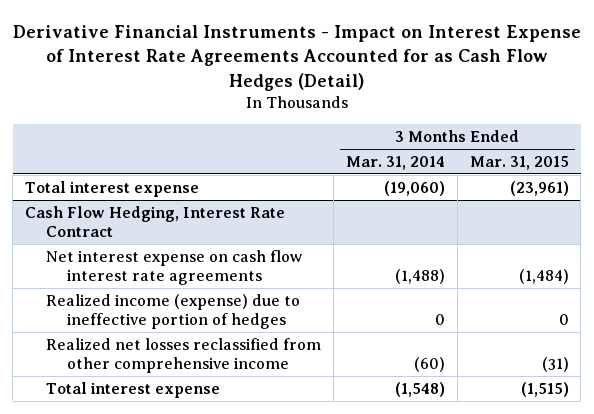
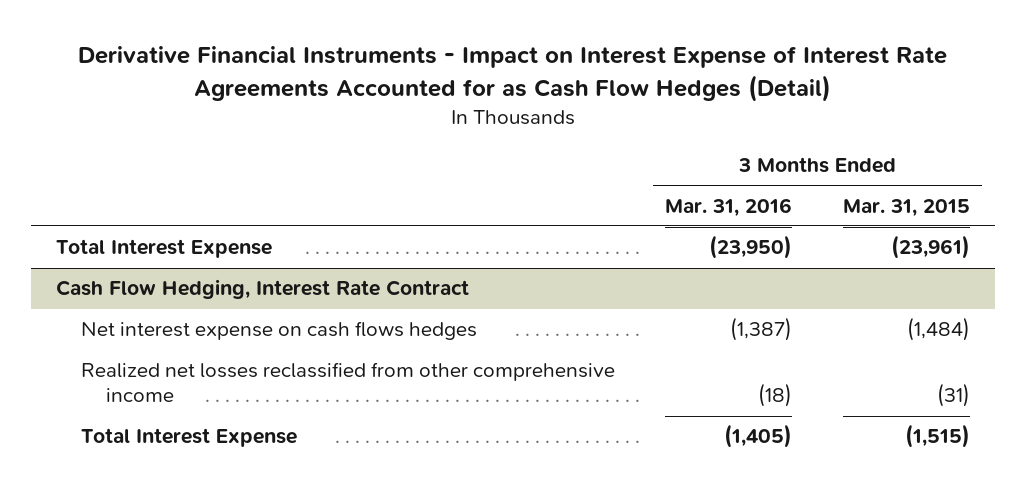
[345,155,445,170] Mar. 31, 2014 -> none
none -> [665,197,793,217] Mar. 31, 2016
[25,180,200,197] Total interest expense -> [55,239,272,259] Total Interest Expense
[46,293,301,329] Realized income (expense) due to ineffective portion of hedges -> none
[46,249,303,285] Net interest expense on cash flow interest rate agreements -> [81,321,478,341] Net interest expense on cash flows hedges
[46,381,221,398] Total interest expense -> [81,428,298,448] Total Interest Expense

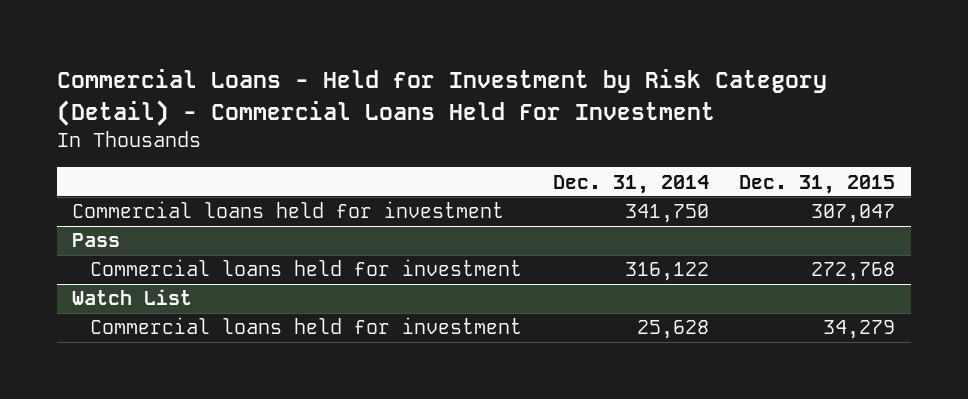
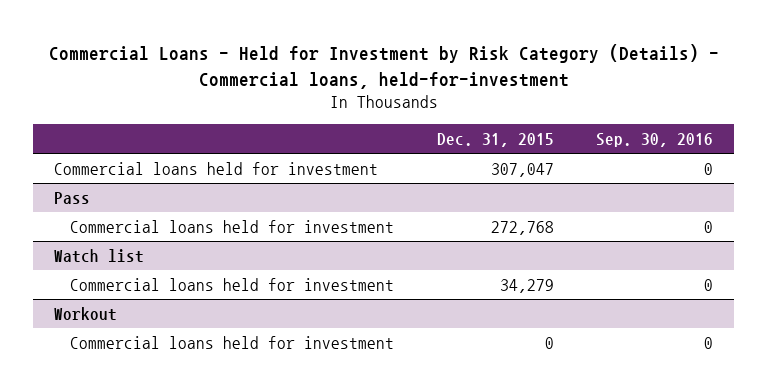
[56,69,827,126] Commercial Loans - Held for Investment by Risk Category (Detail) - Commercial Loans Held For Investment -> [48,44,719,89] Commercial Loans - Held for Investment by Risk Category (Details) - Commercial loans, held-for-investment
[552,174,709,194] Dec. 31, 2014 -> none
none -> [596,132,714,147] Sep. 30, 2016
[72,289,193,306] Watch List -> [54,248,145,263] Watch list
none -> [54,306,118,321] Workout
none -> [70,335,395,349] Commercial loans held for investment

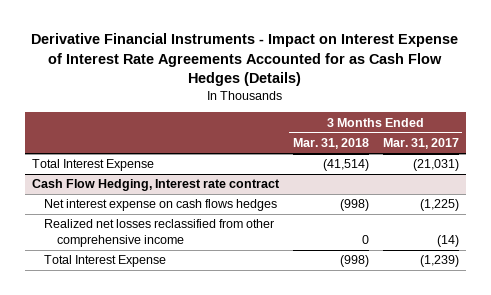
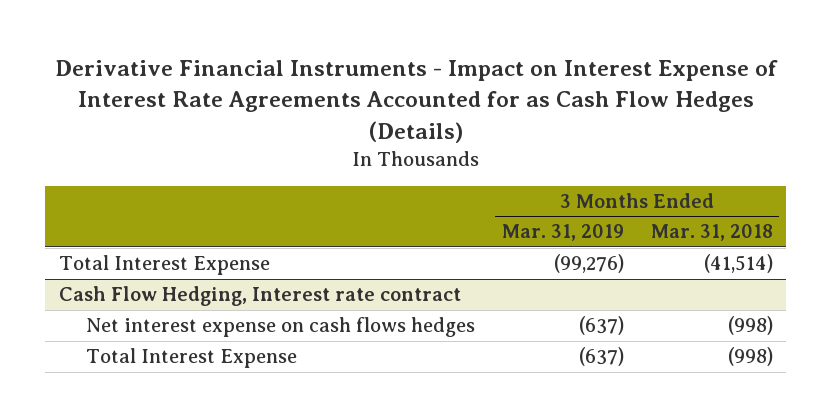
[382,138,459,150] Mar. 31, 2017 -> none
none -> [501,224,624,242] Mar. 31, 2019
[44,219,275,247] Realized net losses reclassified from other comprehensive income -> none

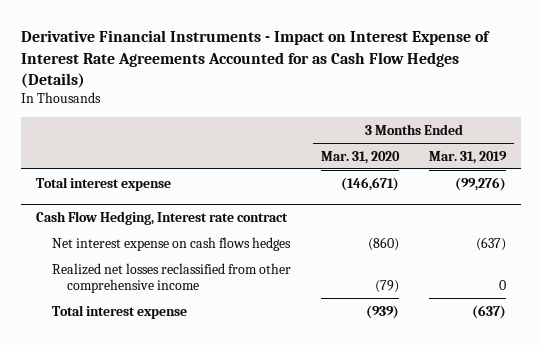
[650,224,773,242] Mar. 31, 2018 -> none
none -> [321,150,401,164] Mar. 31, 2020
[58,255,270,276] Total Interest Expense -> [36,176,172,191] Total interest expense
none -> [51,262,291,294] Realized net losses reclassified from other comprehensive income
[86,348,298,369] Total Interest Expense -> [51,304,187,319] Total interest expense

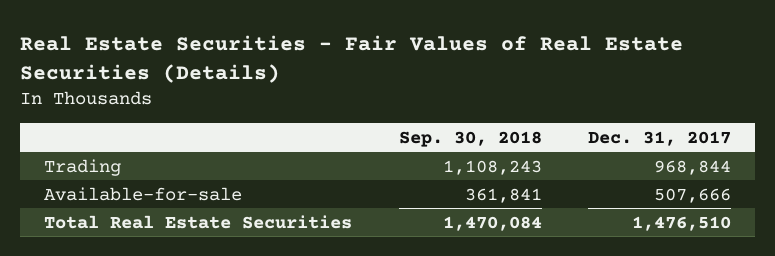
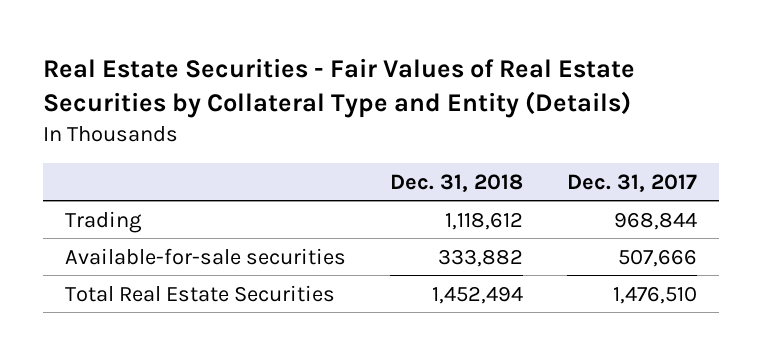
[20,34,684,83] Real Estate Securities - Fair Values of Real Estate Securities (Details) -> [42,57,635,119] Real Estate Securities - Fair Values of Real Estate Securities by Collateral Type and Entity (Details)
[398,130,542,147] Sep. 30, 2018 -> none
none -> [389,173,523,192] Dec. 31, 2018
[43,186,242,201] Available-for-sale -> [64,247,346,265] Available-for-sale securities

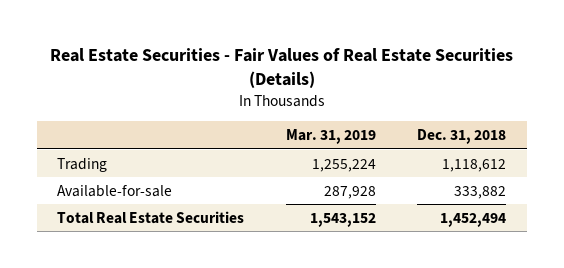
[42,57,635,119] Real Estate Securities - Fair Values of Real Estate Securities by Collateral Type and Entity (Details) -> [49,47,513,88] Real Estate Securities - Fair Values of Real Estate Securities (Details)
[566,173,697,192] Dec. 31, 2017 -> none
none -> [285,129,376,145] Mar. 31, 2019
[64,247,346,265] Available-for-sale securities -> [57,184,173,197] Available-for-sale

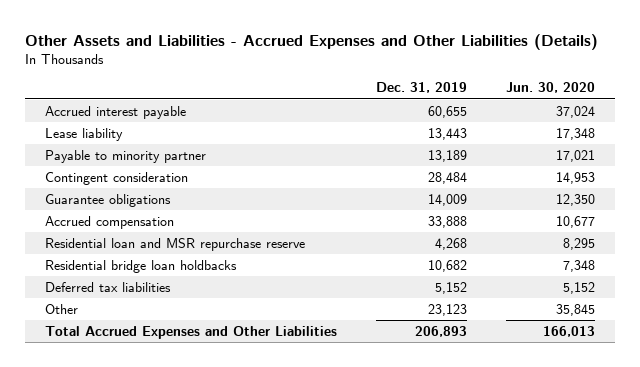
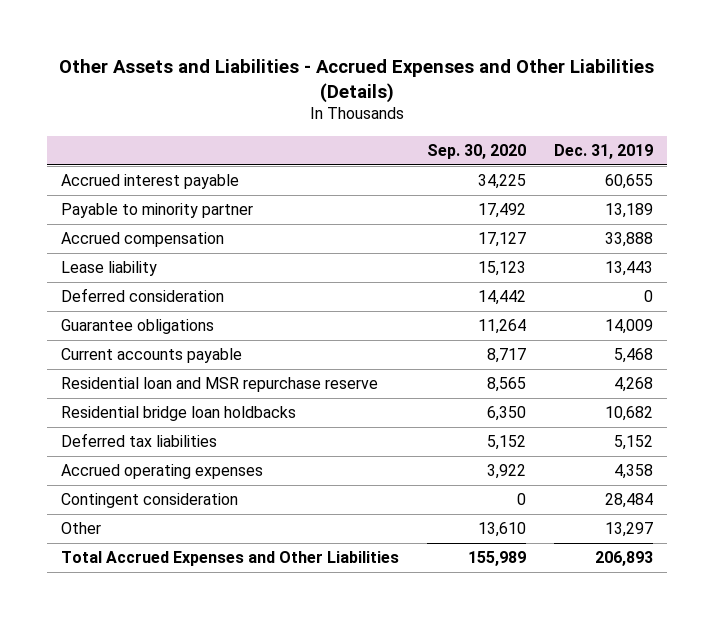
[506,82,596,94] Jun. 30, 2020 -> none
none -> [427,143,527,159] Sep. 30, 2020
[44,127,123,141] Lease liability -> [61,261,158,277] Lease liability
none -> [61,288,225,303] Deferred consideration
[44,193,171,207] Guarantee obligations -> [61,319,215,335] Guarantee obligations
none -> [61,348,243,364] Current accounts payable
none -> [61,464,264,480] Accrued operating expenses
[44,171,188,185] Contingent consideration -> [61,493,239,509] Contingent consideration
[428,303,468,316] 23,123 -> [605,522,654,538] 13,297

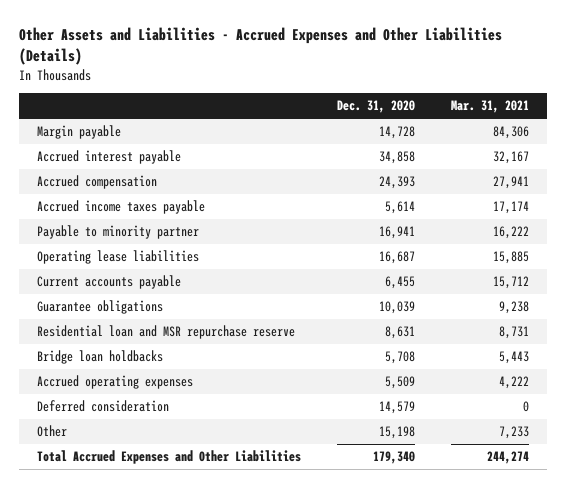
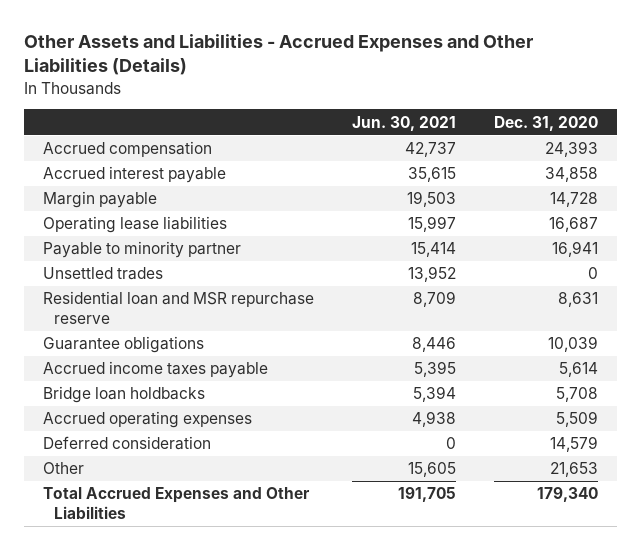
[450,100,529,114] Mar. 31, 2021 -> none
none -> [351,115,456,131] Jun. 30, 2021
[36,150,181,165] Accrued interest payable -> [42,166,226,184] Accrued interest payable
[36,125,121,140] Margin payable -> [42,191,157,209] Margin payable
[36,275,181,290] Current accounts payable -> none
[36,225,199,240] Payable to minority partner -> [42,241,241,259] Payable to minority partner
none -> [42,267,163,281] Unsettled trades
[36,300,163,315] Guarantee obligations -> [42,336,204,354] Guarantee obligations
[36,200,205,215] Accrued income taxes payable -> [42,361,268,379] Accrued income taxes payable
[378,426,415,440] 15,198 -> [550,462,599,478] 21,653

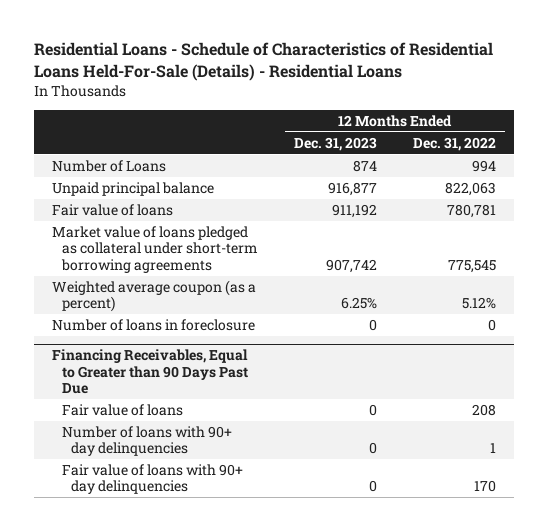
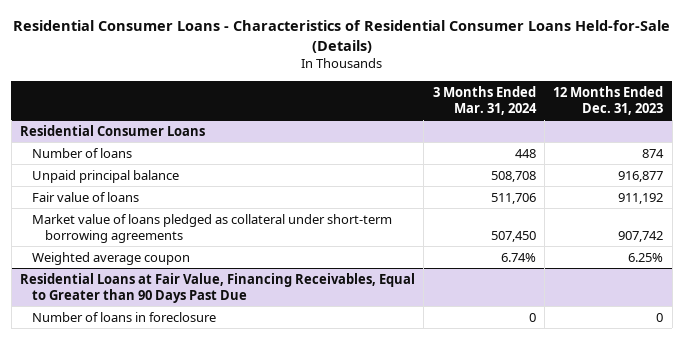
[33,42,493,81] Residential Loans - Schedule of Characteristics of Residential Loans Held-For-Sale (Details) - Residential Loans -> [12,20,670,54] Residential Consumer Loans - Characteristics of Residential Consumer Loans Held-for-Sale (Details)
[413,136,497,151] Dec. 31, 2022 -> none
none -> [432,85,537,115] 3 Months Ended Mar. 31, 2024
none -> [20,124,206,136] Residential Consumer Loans
[51,160,166,173] Number of Loans -> [32,147,133,158] Number of loans
[51,280,256,313] Weighted average coupon (as a percent) -> [32,251,191,265] Weighted average coupon
none -> [20,272,416,303] Residential Loans at Fair Value, Financing Receivables, Equal to Greater than 90 Days Past Due
[51,349,248,395] Financing Receivables, Equal to Greater than 90 Days Past Due -> none
[61,404,183,417] Fair value of loans -> none
[61,426,232,457] Number of loans with 90+ day delinquencies -> none
[61,464,243,495] Fair value of loans with 90+ day delinquencies -> none

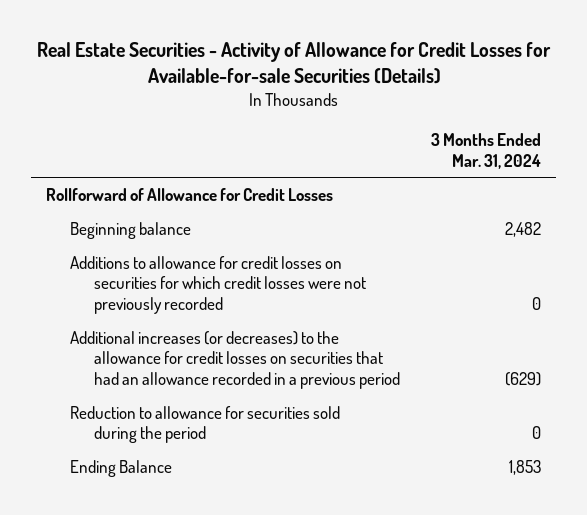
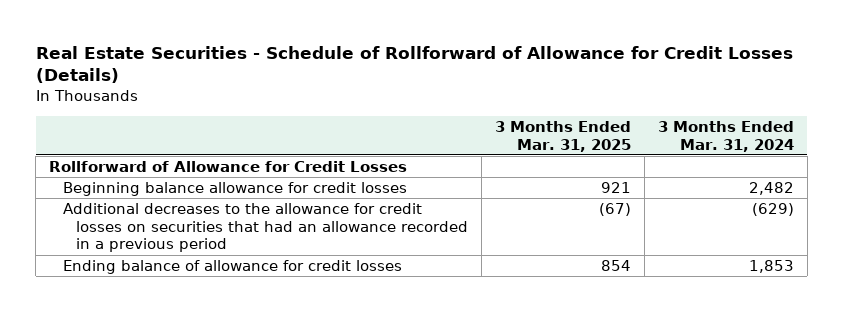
[36,42,551,85] Real Estate Securities - Activity of Allowance for Credit Losses for Available-for-sale Securities (Details) -> [35,45,793,84] Real Estate Securities - Schedule of Rollforward of Allowance for Credit Losses (Details)
none -> [495,120,632,152] 3 Months Ended Mar. 31, 2025
[70,256,366,314] Additions to allowance for credit losses on securities for which credit losses were not previously recorded -> none
[70,406,341,444] Reduction to allowance for securities sold during the period -> none
[70,222,192,240] Beginning balance -> [62,181,407,196] Beginning balance allowance for credit losses
[70,331,400,389] Additional increases (or decreases) to the allowance for credit losses on securities that had an allowance recorded in a previous period -> [62,202,469,253] Additional decreases to the allowance for credit losses on securities that had an allowance recorded in a previous period
[70,460,173,478] Ending Balance -> [62,259,402,274] Ending balance of allowance for credit losses

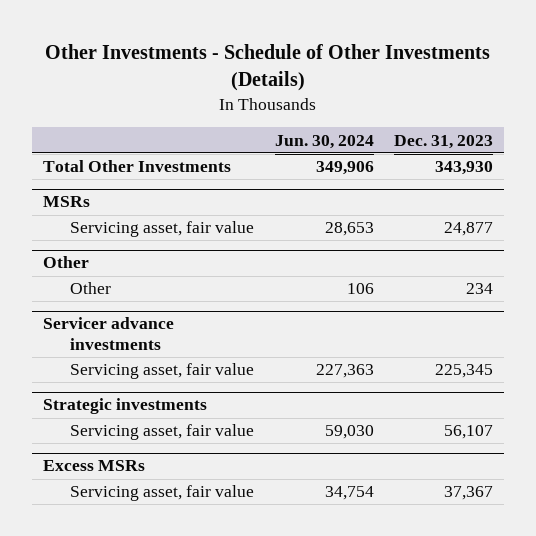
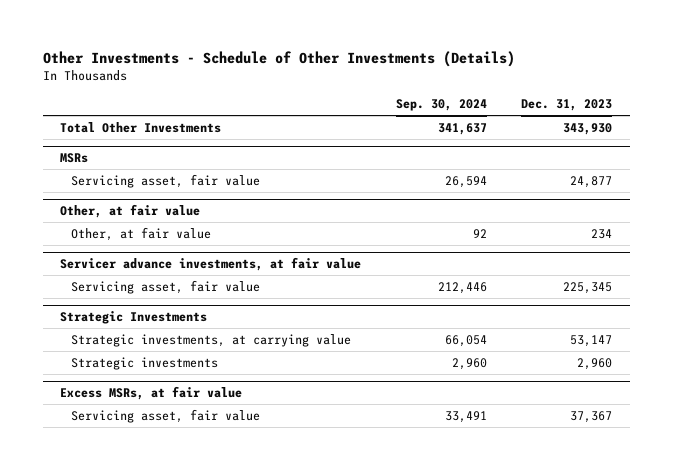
[274,134,374,149] Jun. 30, 2024 -> none
none -> [395,98,487,111] Sep. 30, 2024
[42,256,89,269] Other -> [60,204,201,219] Other, at fair value
[69,282,111,295] Other -> [71,226,212,241] Other, at fair value
[42,317,174,350] Servicer advance investments -> [60,257,362,272] Servicer advance investments, at fair value
[69,424,254,441] Servicing asset, fair value -> none
[42,398,207,415] Strategic investments -> [60,311,208,325] Strategic Investments
none -> [71,333,352,347] Strategic investments, at carrying value
none -> [71,356,219,370] Strategic investments
[42,460,145,472] Excess MSRs -> [60,386,243,401] Excess MSRs, at fair value

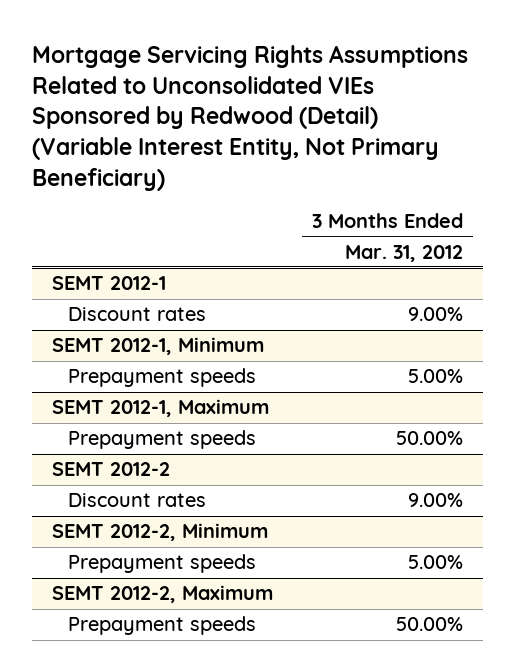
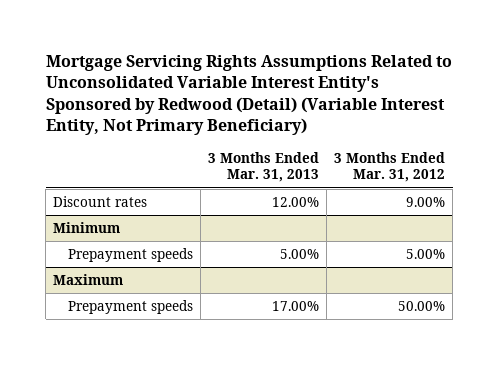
[32,44,469,191] Mortgage Servicing Rights Assumptions Related to Unconsolidated VIEs Sponsored by Redwood (Detail) (Variable Interest Entity, Not Primary Beneficiary) -> [45,55,452,136] Mortgage Servicing Rights Assumptions Related to Unconsolidated Variable Interest Entity's Sponsored by Redwood (Detail) (Variable Interest Entity, Not Primary Beneficiary)
none -> [208,151,320,183] 3 Months Ended Mar. 31, 2013
[51,276,166,291] SEMT 2012-1 -> none
[51,337,264,356] SEMT 2012-1, Minimum -> none
[68,368,257,388] Prepayment speeds -> none
[51,399,269,418] SEMT 2012-1, Maximum -> none
[68,430,257,450] Prepayment speeds -> none
[51,462,170,477] SEMT 2012-2 -> none
[68,493,207,508] Discount rates -> none
[51,523,268,542] SEMT 2012-2, Minimum -> none
none -> [53,222,121,234] Minimum
[51,585,273,604] SEMT 2012-2, Maximum -> none
none -> [53,274,124,286] Maximum

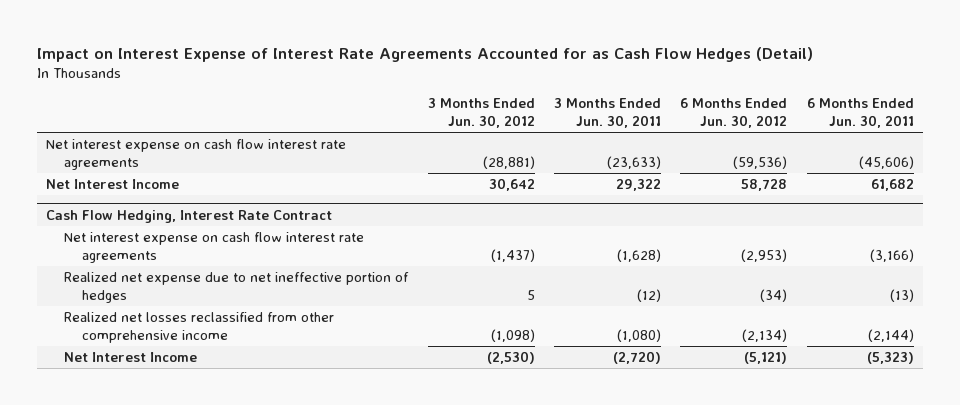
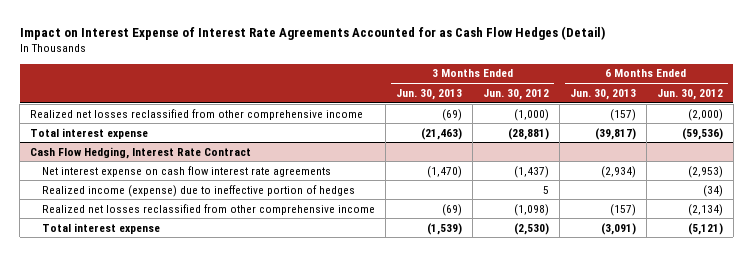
[553,98,661,128] 3 Months Ended Jun. 30, 2011 -> none
[806,98,914,128] 6 Months Ended Jun. 30, 2011 -> none
none -> [396,88,463,100] Jun. 30, 2013
none -> [570,88,637,100] Jun. 30, 2013
[46,179,180,190] Net Interest Income -> none
none -> [29,108,363,120] Realized net losses reclassified from other comprehensive income
[46,139,347,170] Net interest expense on cash flow interest rate agreements -> [29,127,148,139] Total interest expense
[64,272,410,303] Realized net expense due to net ineffective portion of hedges -> [42,184,356,197] Realized income (expense) due to ineffective portion of hedges
[64,352,198,363] Net Interest Income -> [42,222,161,234] Total interest expense

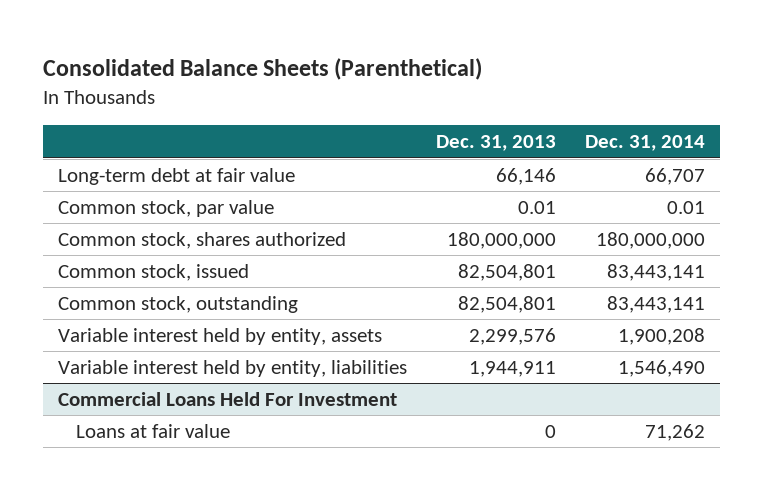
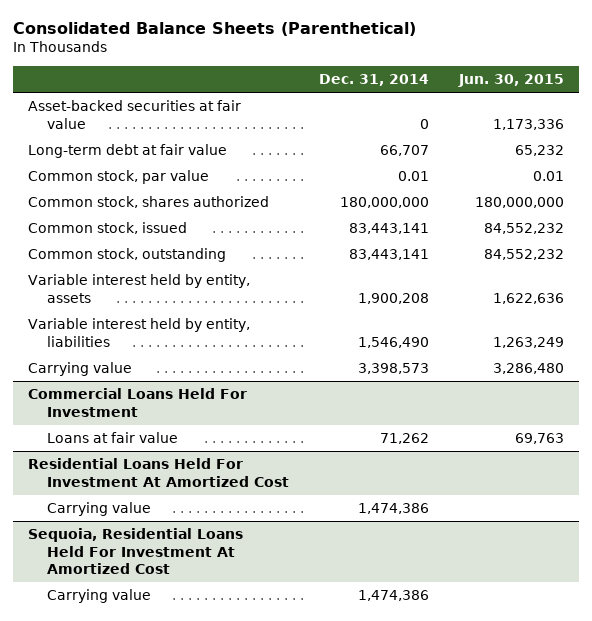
[435,135,556,152] Dec. 31, 2013 -> none
none -> [458,74,565,88] Jun. 30, 2015
none -> [28,100,242,129] Asset-backed securities at fair value
none -> [28,362,133,377] Carrying value
none -> [28,458,289,487] Residential Loans Held For Investment At Amortized Cost
none -> [46,502,151,517] Carrying value
none -> [28,528,244,574] Sequoia, Residential Loans Held For Investment At Amortized Cost
none -> [46,589,151,604] Carrying value

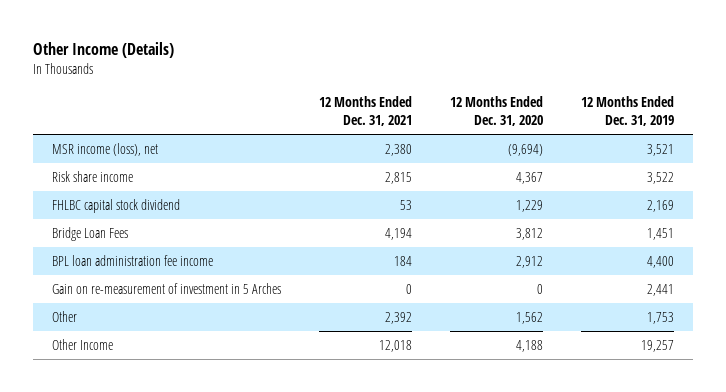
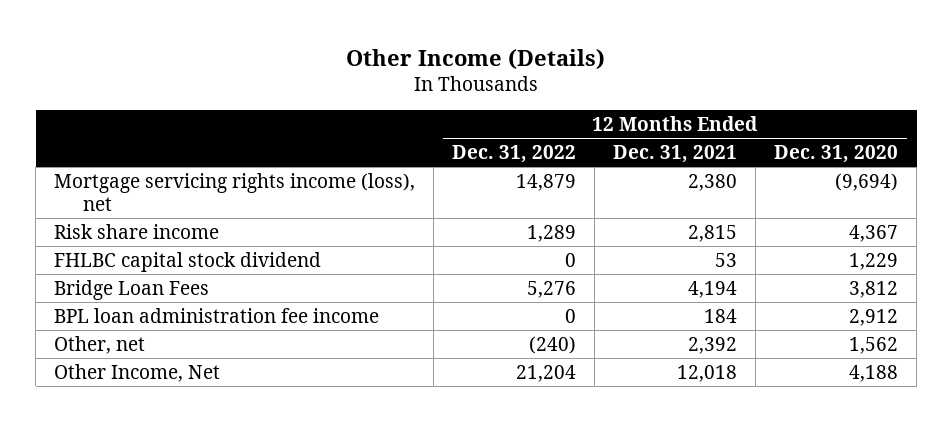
[580,95,674,127] 12 Months Ended Dec. 31, 2019 -> none
none -> [452,145,577,164] Dec. 31, 2022
[51,142,158,156] MSR income (loss), net -> [54,172,416,211] Mortgage servicing rights income (loss), net
[51,282,281,294] Gain on re-measurement of investment in 5 Arches -> none
[51,310,77,322] Other -> [54,335,146,354] Other, net
[51,338,113,350] Other Income -> [54,363,221,382] Other Income, Net

